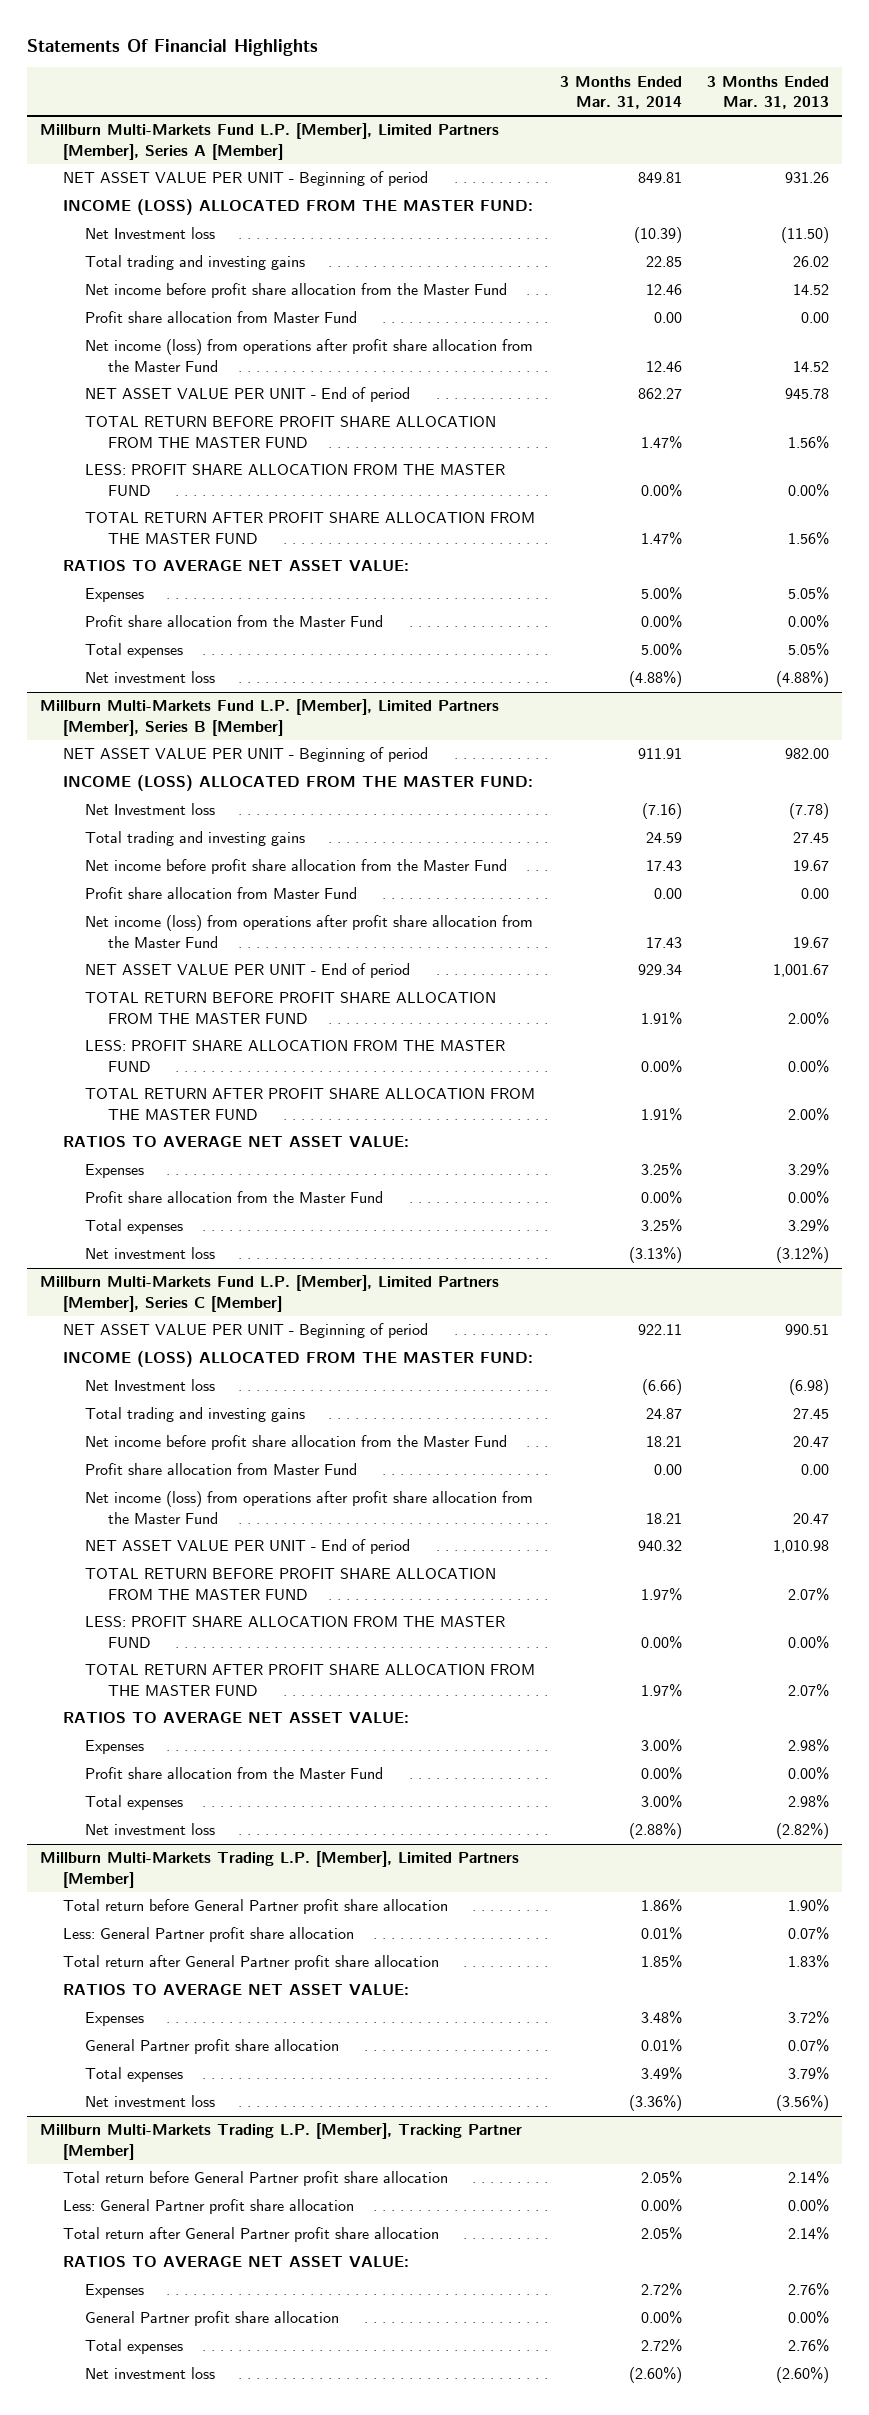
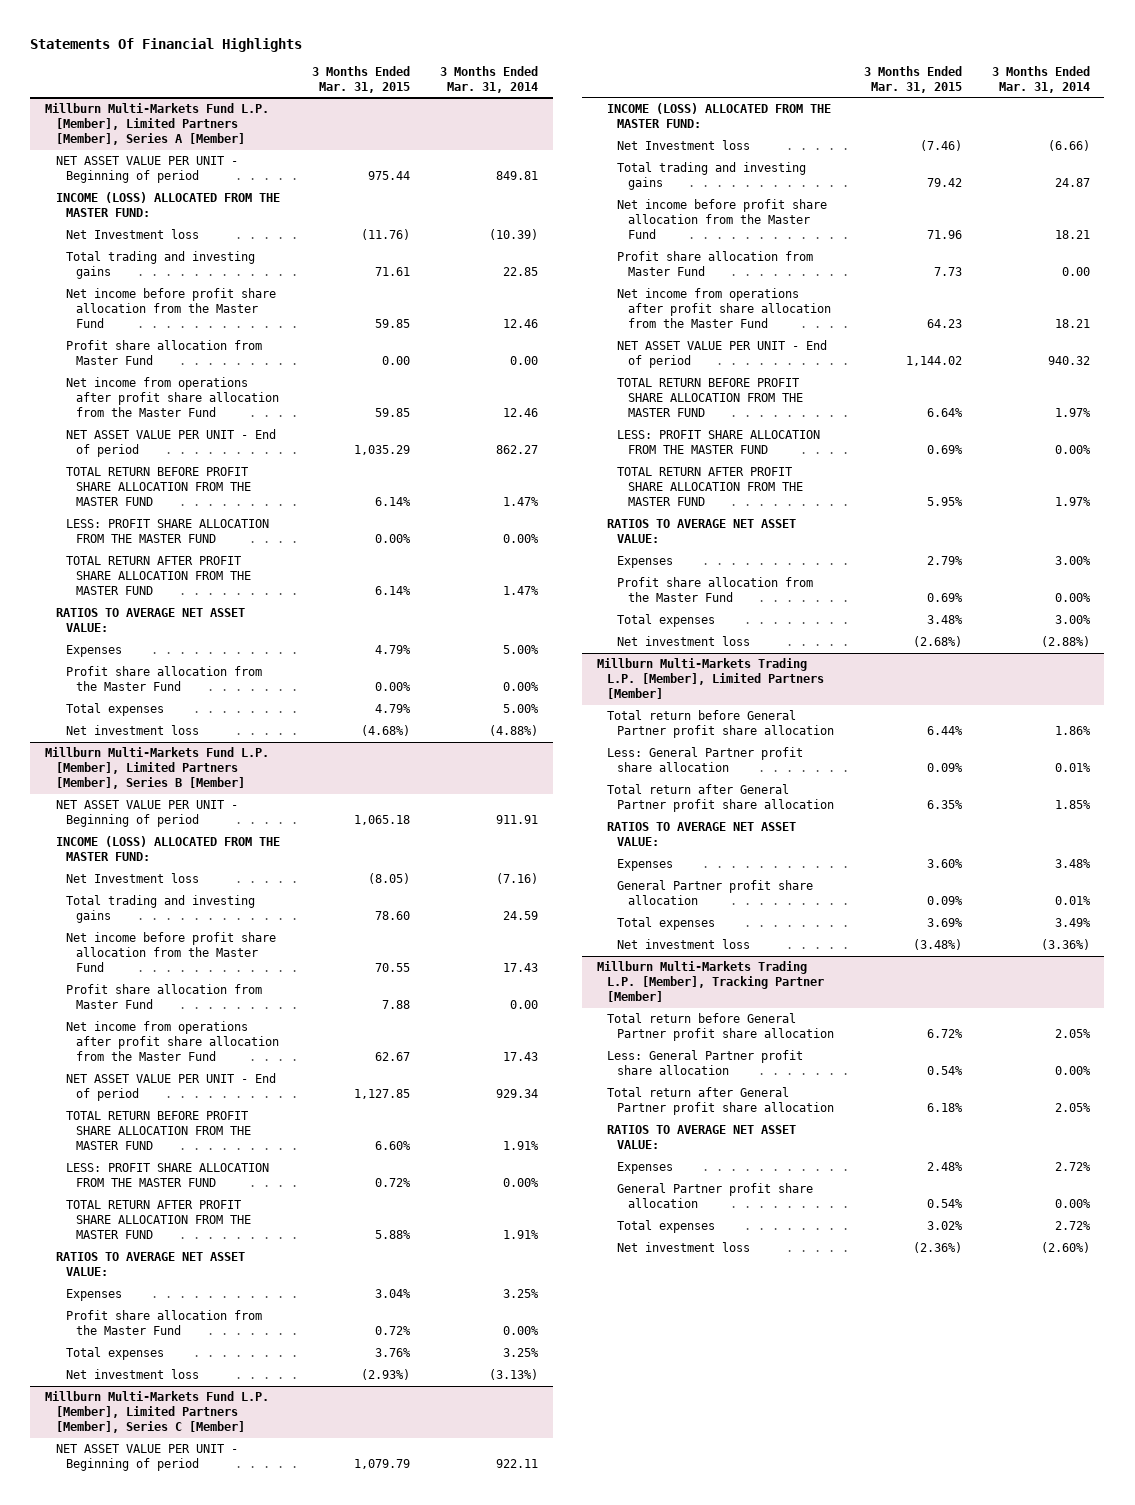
[707,75,830,109] 3 Months Ended Mar. 31, 2013 -> none
none -> [312,65,411,93] 3 Months Ended Mar. 31, 2015
[85,339,534,372] Net income (loss) from operations after profit share allocation from the Master Fund -> [65,377,280,418] Net income from operations after profit share allocation from the Master Fund
[85,915,534,948] Net income (loss) from operations after profit share allocation from the Master Fund -> [65,1021,280,1062] Net income from operations after profit share allocation from the Master Fund
[85,1491,534,1524] Net income (loss) from operations after profit share allocation from the Master Fund -> [617,288,831,329] Net income from operations after profit share allocation from the Master Fund

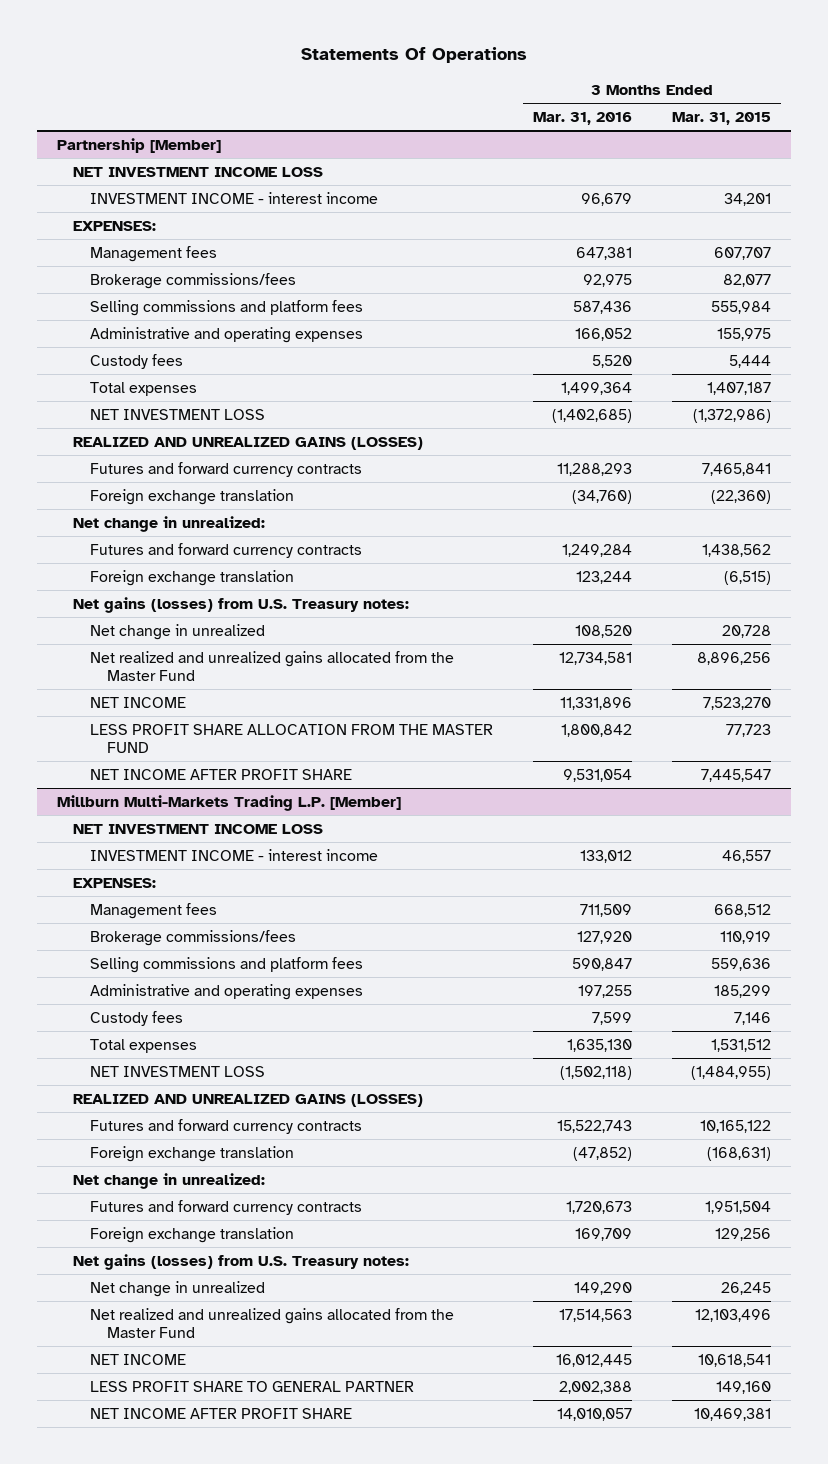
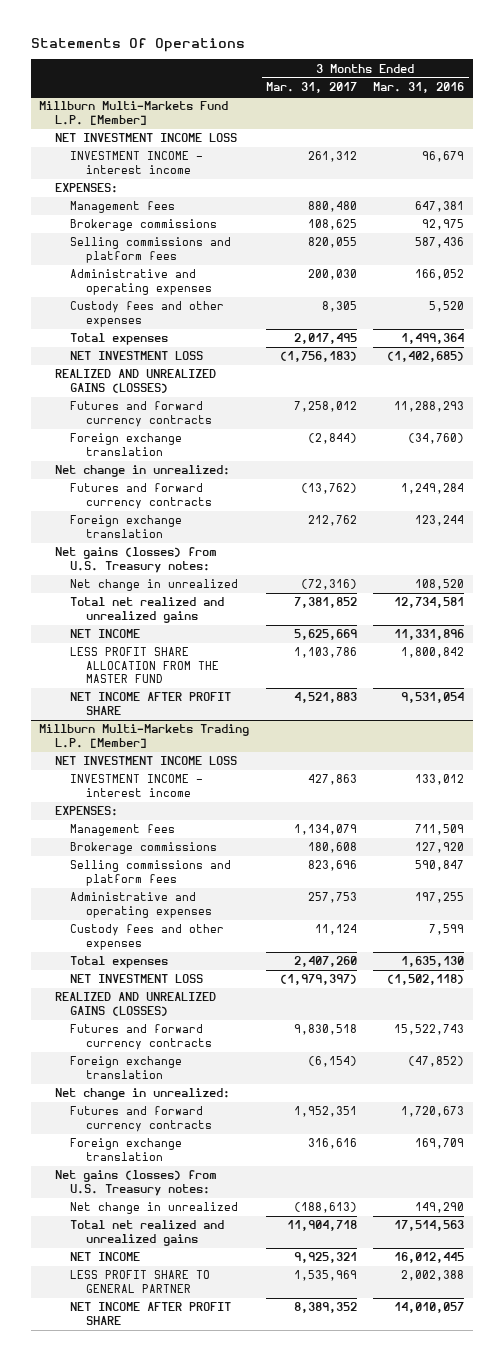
[672,112,772,126] Mar. 31, 2015 -> none
none -> [265,82,357,94] Mar. 31, 2017
[56,137,221,153] Partnership [Member] -> [38,101,228,125] Millburn Multi-Markets Fund L.P. [Member]
[90,272,297,289] Brokerage commissions/fees -> [70,219,218,232] Brokerage commissions
[90,353,184,369] Custody fees -> [70,301,225,327] Custody fees and other expenses
[90,650,455,681] Net realized and unrealized gains allocated from the Master Fund -> [70,597,225,623] Total net realized and unrealized gains
[90,929,297,946] Brokerage commissions/fees -> [70,842,218,855] Brokerage commissions
[90,1010,184,1026] Custody fees -> [70,924,225,950] Custody fees and other expenses
[90,1307,455,1338] Net realized and unrealized gains allocated from the Master Fund -> [70,1220,225,1246] Total net realized and unrealized gains

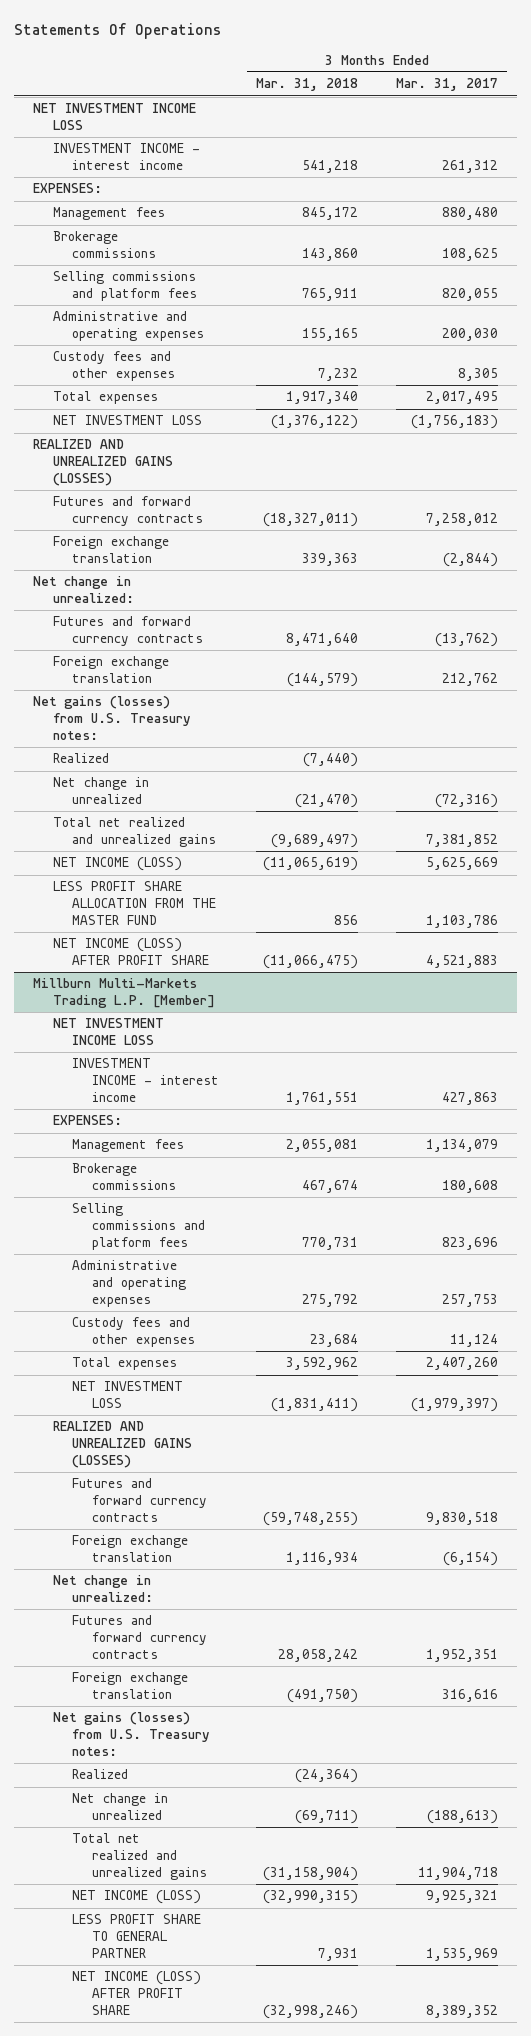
[373,82,465,94] Mar. 31, 2016 -> none
none -> [256,78,359,92] Mar. 31, 2018
[38,101,228,125] Millburn Multi-Markets Fund L.P. [Member] -> none
none -> [52,753,109,764] Realized
[70,629,141,639] NET INCOME -> [52,857,182,872] NET INCOME (LOSS)
[70,692,232,715] NET INCOME AFTER PROFIT SHARE -> [52,938,210,966] NET INCOME (LOSS) AFTER PROFIT SHARE
none -> [72,1769,129,1780] Realized
[70,1252,141,1262] NET INCOME -> [72,1890,202,1905] NET INCOME (LOSS)
[70,1302,232,1325] NET INCOME AFTER PROFIT SHARE -> [72,1971,202,2015] NET INCOME (LOSS) AFTER PROFIT SHARE

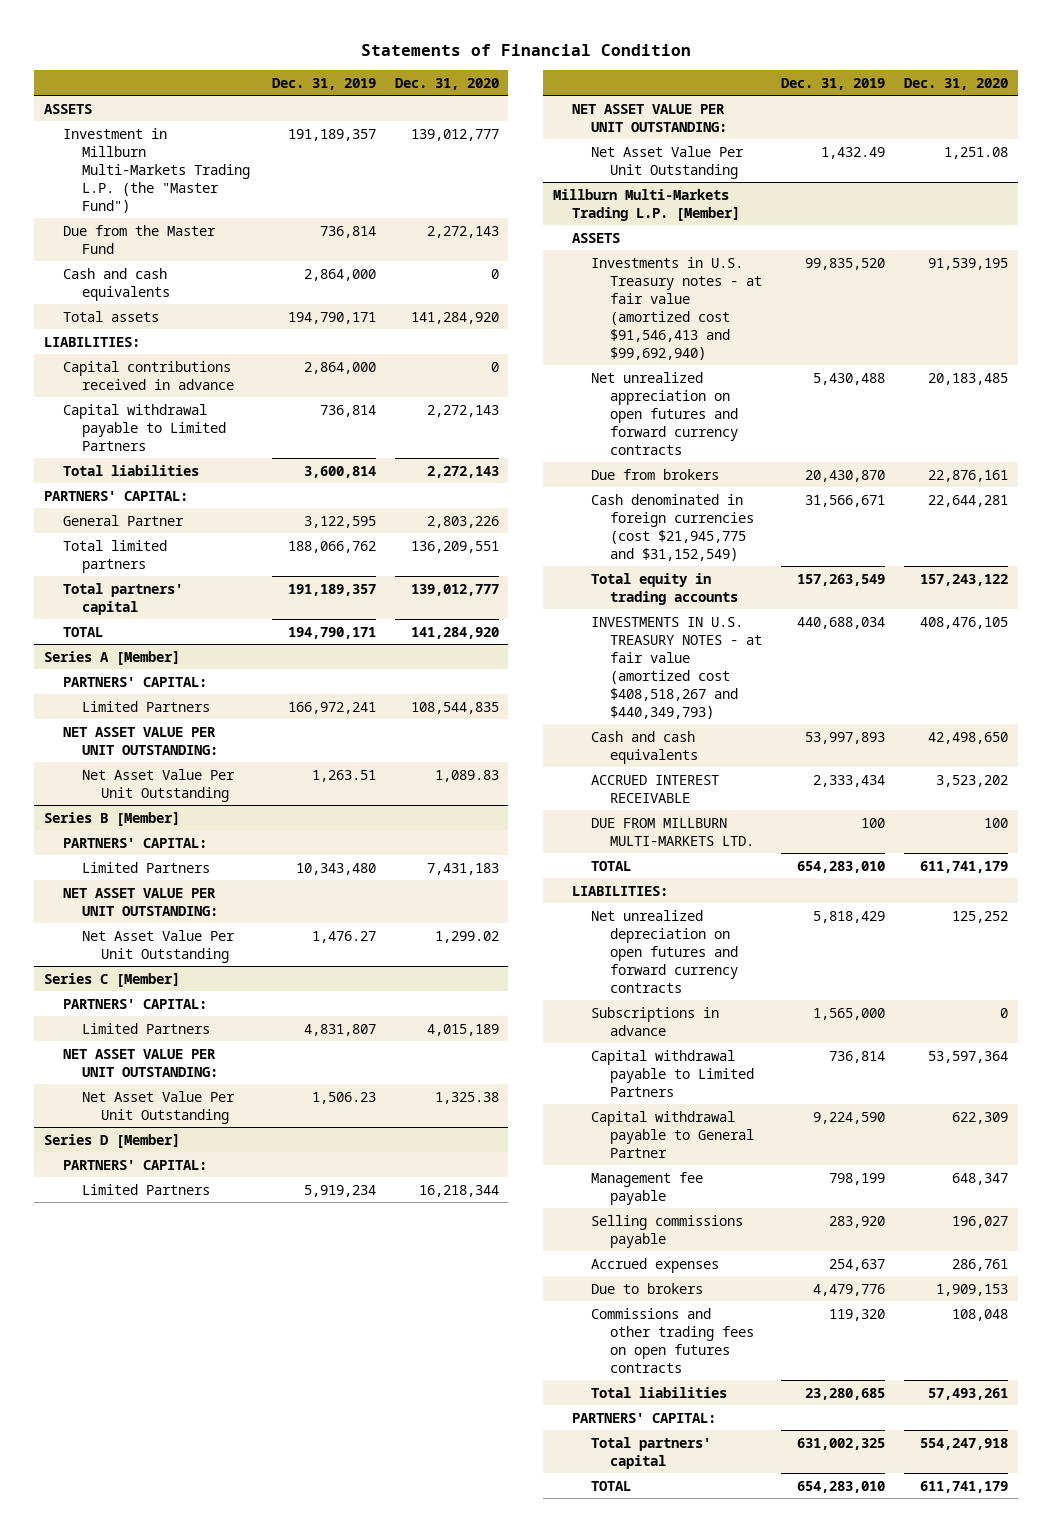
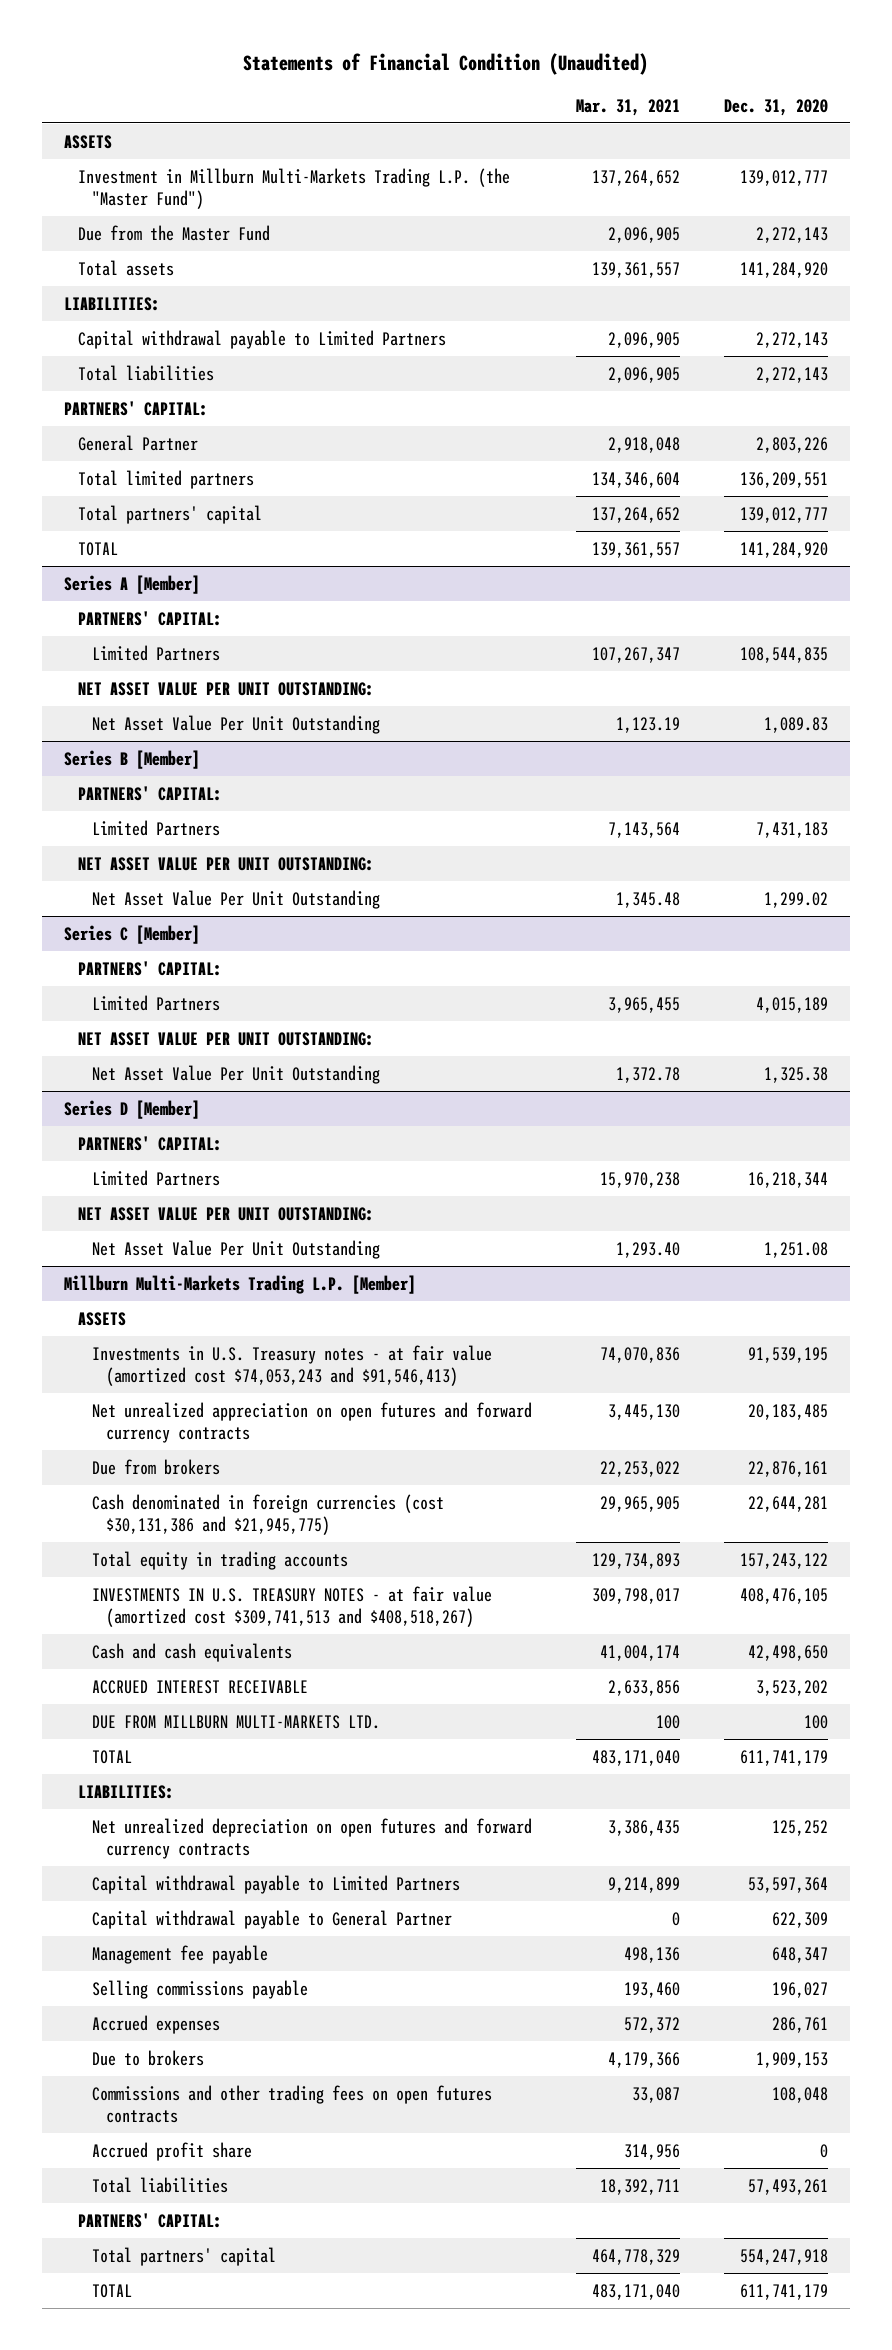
[360,43,691,56] Statements of Financial Condition -> [242,53,648,76] Statements of Financial Condition (Unaudited)
[271,77,376,90] Dec. 31, 2019 -> none
none -> [575,98,680,116] Mar. 31, 2021
[62,267,170,301] Cash and cash equivalents -> none
[62,360,234,390] Capital contributions received in advance -> none
[590,256,762,360] Investments in U.S. Treasury notes - at fair value (amortized cost $91,546,413 and $99,692,940) -> [91,1344,492,1386] Investments in U.S. Treasury notes - at fair value (amortized cost $74,053,243 and $91,546,413)
[590,493,754,561] Cash denominated in foreign currencies (cost $21,945,775 and $31,152,549) -> [91,1493,444,1535] Cash denominated in foreign currencies (cost $30,131,386 and $21,945,775)
[590,616,762,719] INVESTMENTS IN U.S. TREASURY NOTES - at fair value (amortized cost $408,518,267 and $440,349,793) -> [91,1585,492,1627] INVESTMENTS IN U.S. TREASURY NOTES - at fair value (amortized cost $309,741,513 and $408,518,267)
[590,1006,719,1036] Subscriptions in advance -> none
none -> [91,2141,252,2161] Accrued profit share

